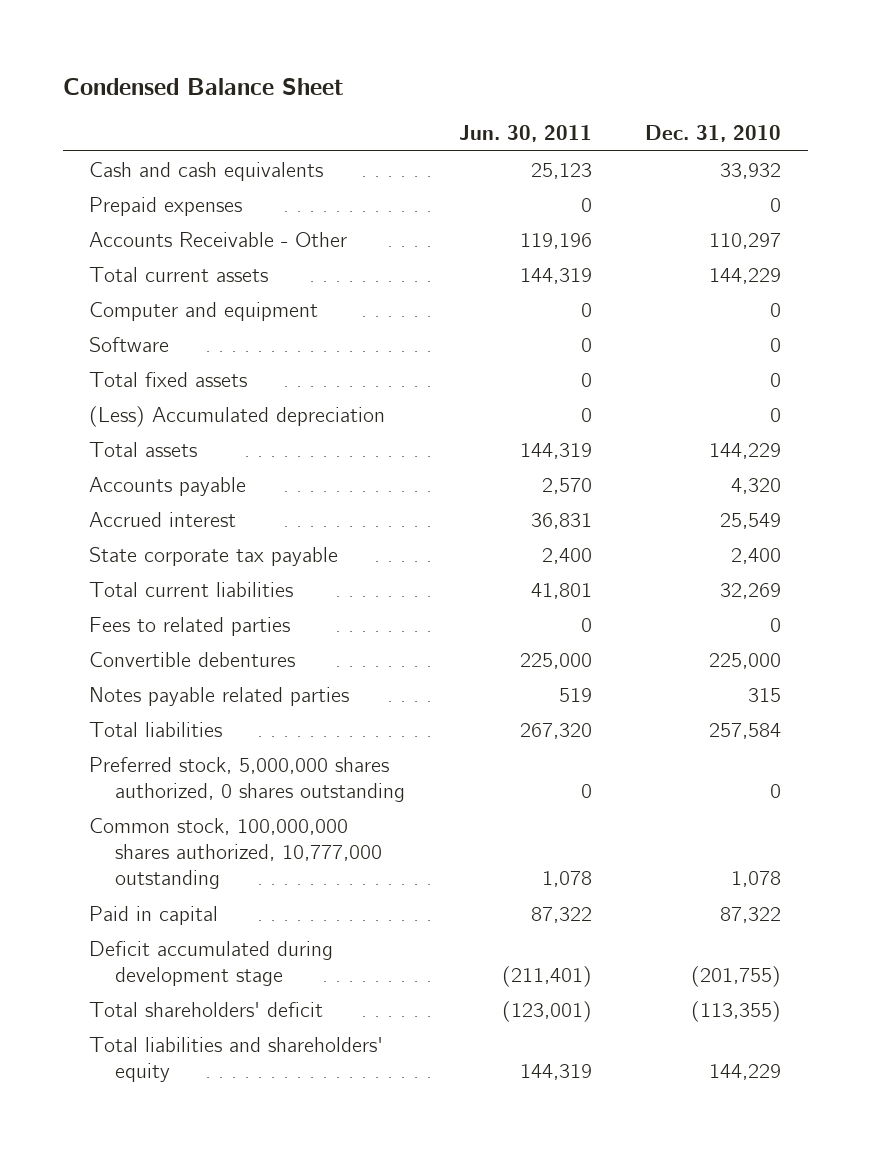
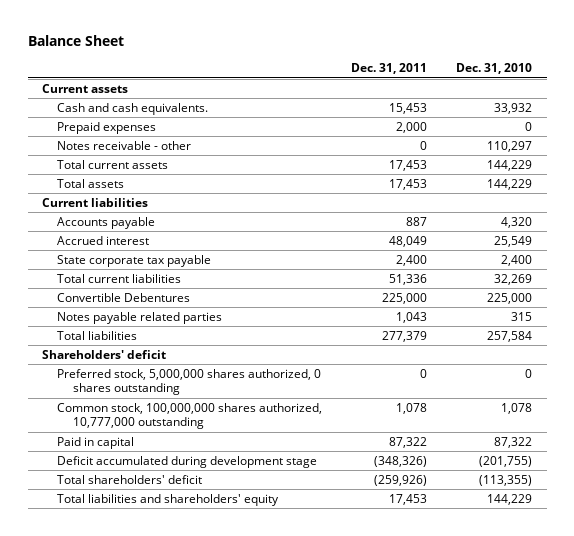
[62,77,344,95] Condensed Balance Sheet -> [27,35,124,47] Balance Sheet
[458,125,592,143] Jun. 30, 2011 -> none
none -> [351,63,428,75] Dec. 31, 2011
none -> [42,83,129,93] Current assets
[89,161,324,181] Cash and cash equivalents -> [57,102,209,115] Cash and cash equivalents.
[89,231,348,247] Accounts Receivable - Other -> [57,140,192,150] Notes receivable - other
[89,301,319,321] Computer and equipment -> none
[89,336,170,352] Software -> none
[89,371,248,387] Total fixed assets -> none
[89,405,386,427] (Less) Accumulated depreciation -> none
none -> [42,197,149,207] Current liabilities
[89,616,291,636] Fees to related parties -> none
[89,651,296,667] Convertible debentures -> [57,292,191,302] Convertible Debentures
none -> [42,349,167,359] Shareholders' deficit

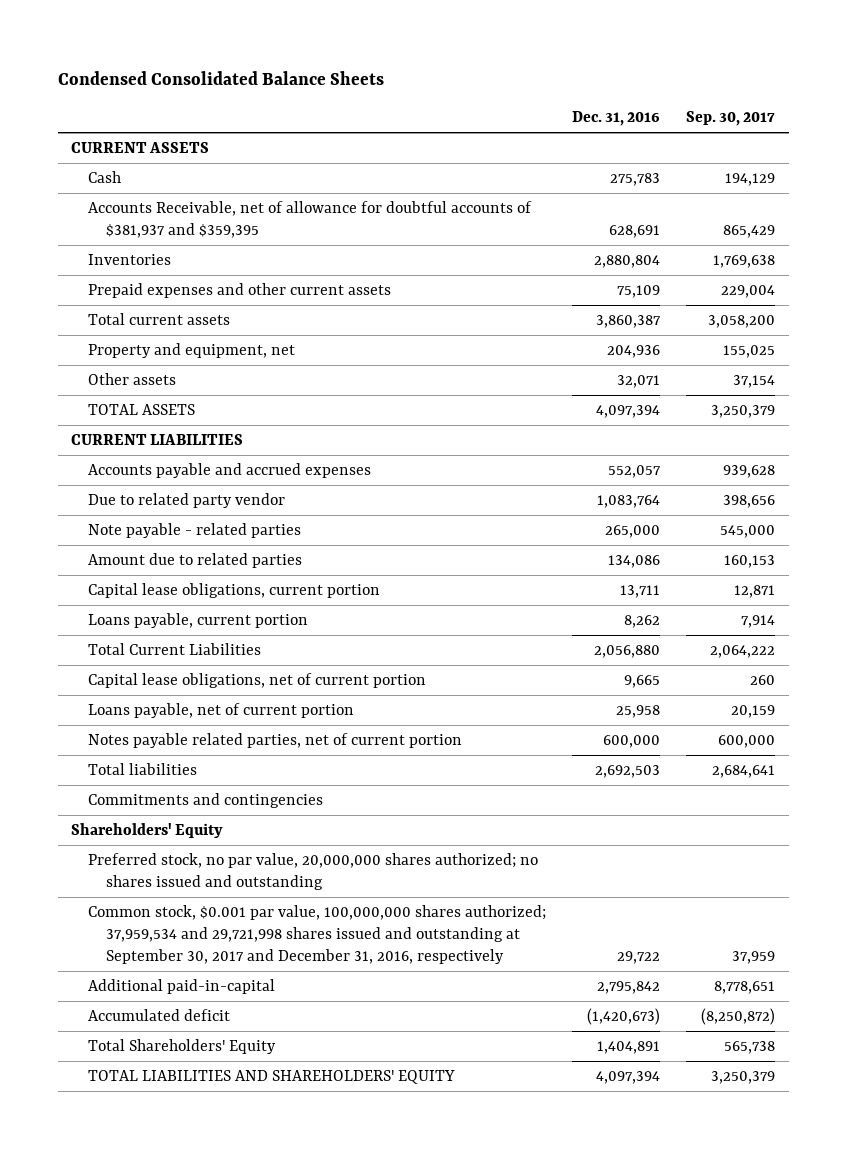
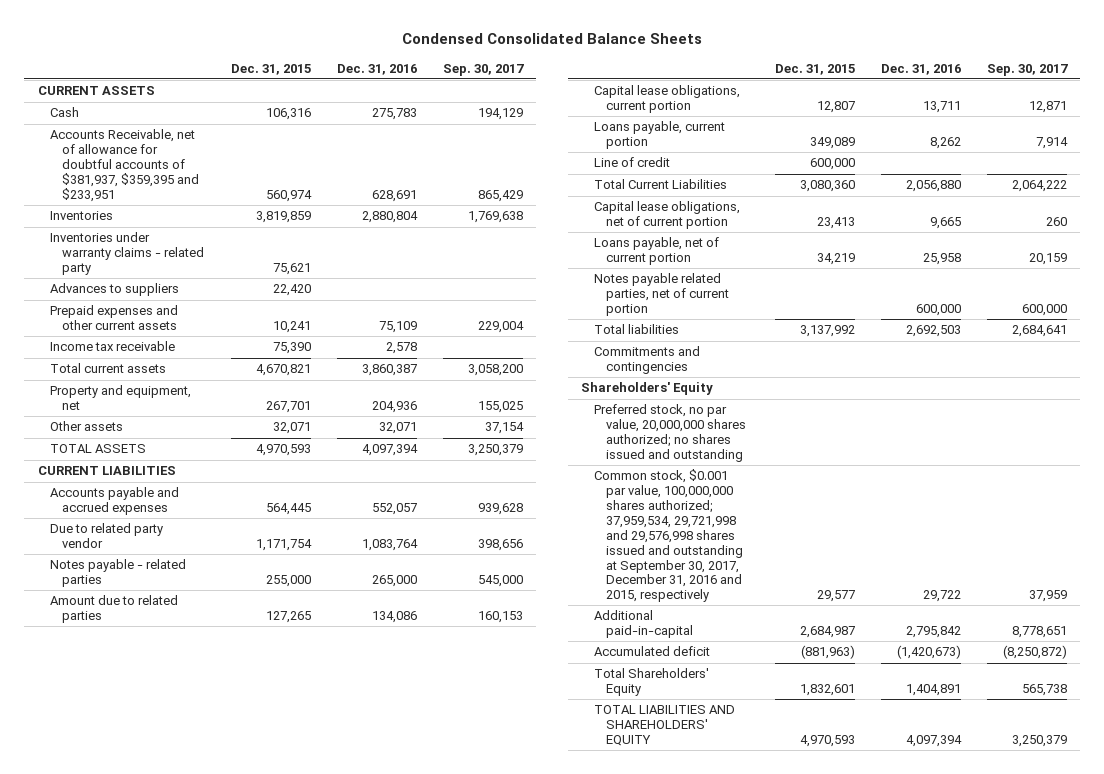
none -> [230,63,311,75] Dec. 31, 2015
[88,200,533,238] Accounts Receivable, net of allowance for doubtful accounts of $381,937 and $359,395 -> [49,129,200,202] Accounts Receivable, net of allowance for doubtful accounts of $381,937, $359,395 and $233,951
none -> [49,232,205,276] Inventories under warranty claims - related party
none -> [49,283,179,297] Advances to suppliers
none -> [49,341,175,352] Income tax receivable
[88,522,302,538] Note payable - related parties -> [49,559,186,588] Notes payable - related parties
none -> [593,157,670,168] Line of credit
[88,904,547,964] Common stock, $0.001 par value, 100,000,000 shares authorized; 37,959,534 and 29,721,998 shares issued and outstanding at September 30, 2017 and December 31, 2016, respectively -> [593,469,744,603] Common stock, $0.001 par value, 100,000,000 shares authorized; 37,959,534, 29,721,998 and 29,576,998 shares issued and outstanding at September 30, 2017, December 31, 2016 and 2015, respectively

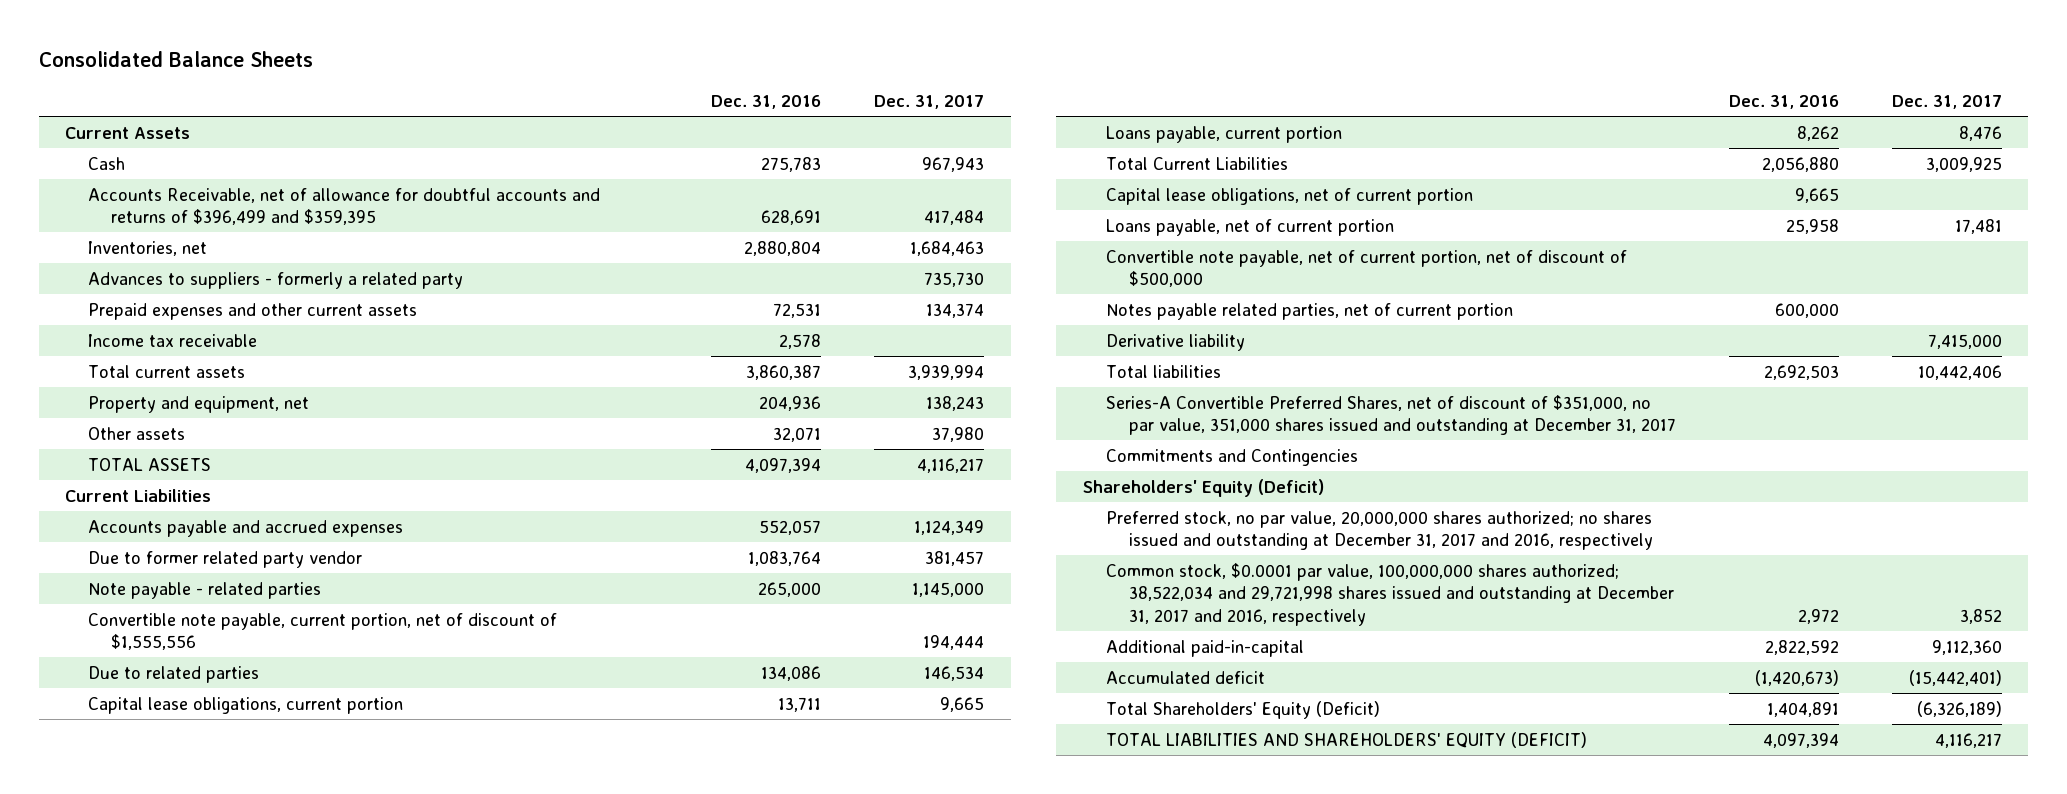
[402,33,703,45] Condensed Consolidated Balance Sheets -> [38,50,313,67] Consolidated Balance Sheets
[230,63,311,75] Dec. 31, 2015 -> none
[443,63,525,76] Sep. 30, 2017 -> none
none -> [874,94,985,109] Dec. 31, 2017
[37,86,155,96] CURRENT ASSETS -> [65,126,191,139] Current Assets
[49,232,205,276] Inventories under warranty claims - related party -> none
[49,129,200,202] Accounts Receivable, net of allowance for doubtful accounts of $381,937, $359,395 and $233,951 -> [88,187,601,226] Accounts Receivable, net of allowance for doubtful accounts and returns of $396,499 and $359,395
[49,211,113,221] Inventories -> [88,240,208,256] Inventories, net
[49,283,179,297] Advances to suppliers -> [88,271,464,289] Advances to suppliers - formerly a related party
[378,321,417,334] 75,109 -> [773,302,822,318] 72,531
[37,466,176,476] CURRENT LIABILITIES -> [65,488,212,502] Current Liabilities
[49,523,163,549] Due to related party vendor -> [88,550,363,568] Due to former related party vendor
[49,559,186,588] Notes payable - related parties -> [88,581,322,599] Note payable - related parties
none -> [88,612,558,651] Convertible note payable, current portion, net of discount of $1,555,556
[49,595,178,624] Amount due to related parties -> [88,665,260,683] Due to related parties
[593,157,670,168] Line of credit -> none
none -> [1105,249,1627,288] Convertible note payable, net of current portion, net of discount of $500,000
none -> [1105,333,1245,351] Derivative liability
none -> [1105,394,1677,436] Series-A Convertible Preferred Shares, net of discount of $351,000, no par value, 351,000 shares issued and outstanding at December 31, 2017
[593,346,700,375] Commitments and contingencies -> [1105,448,1358,466] Commitments and Contingencies
[581,382,714,396] Shareholders' Equity -> [1082,478,1324,497] Shareholders' Equity (Deficit)
[593,404,747,462] Preferred stock, no par value, 20,000,000 shares authorized; no shares issued and outstanding -> [1105,510,1654,551] Preferred stock, no par value, 20,000,000 shares authorized; no shares issued and outstanding at December 31, 2017 and 2016, respectively
[593,469,744,603] Common stock, $0.001 par value, 100,000,000 shares authorized; 37,959,534, 29,721,998 and 29,576,998 shares issued and outstanding at September 30, 2017, December 31, 2016 and 2015, respectively -> [1105,562,1675,626] Common stock, $0.0001 par value, 100,000,000 shares authorized; 38,522,034 and 29,721,998 shares issued and outstanding at December 31, 2017 and 2016, respectively
[922,590,961,603] 29,722 -> [1797,608,1839,624] 2,972
[905,626,961,639] 2,795,842 -> [1764,639,1839,655] 2,822,592
[593,668,709,697] Total Shareholders' Equity -> [1105,700,1380,719] Total Shareholders' Equity (Deficit)
[593,705,735,747] TOTAL LIABILITIES AND SHAREHOLDERS' EQUITY -> [1105,731,1587,748] TOTAL LIABILITIES AND SHAREHOLDERS' EQUITY (DEFICIT)

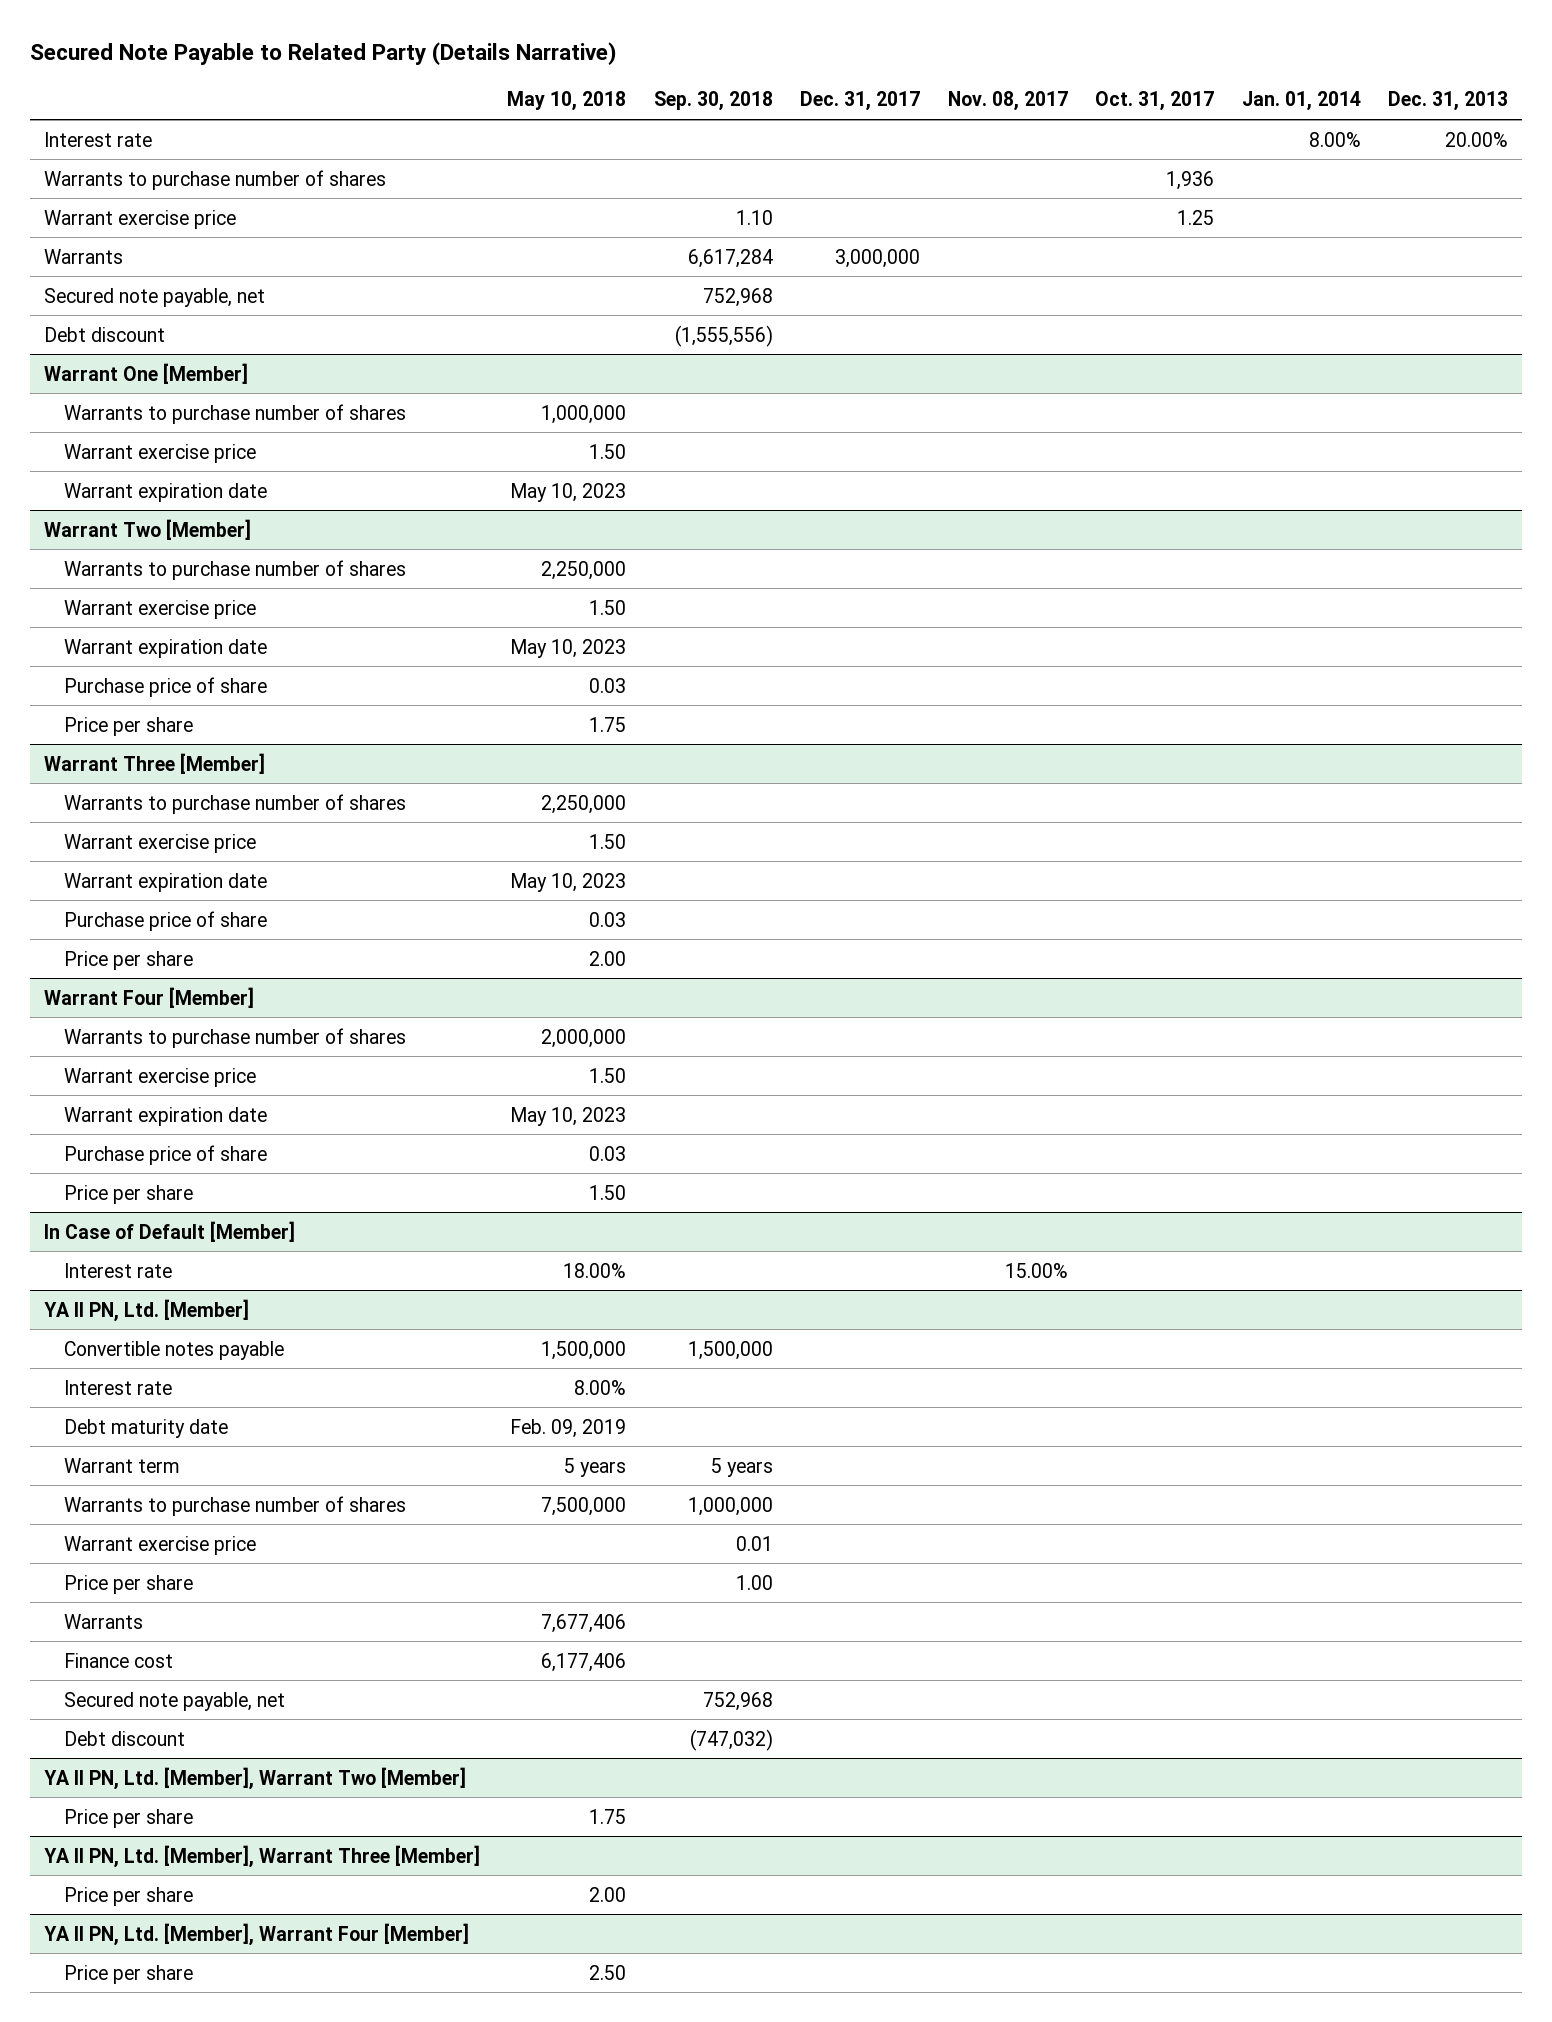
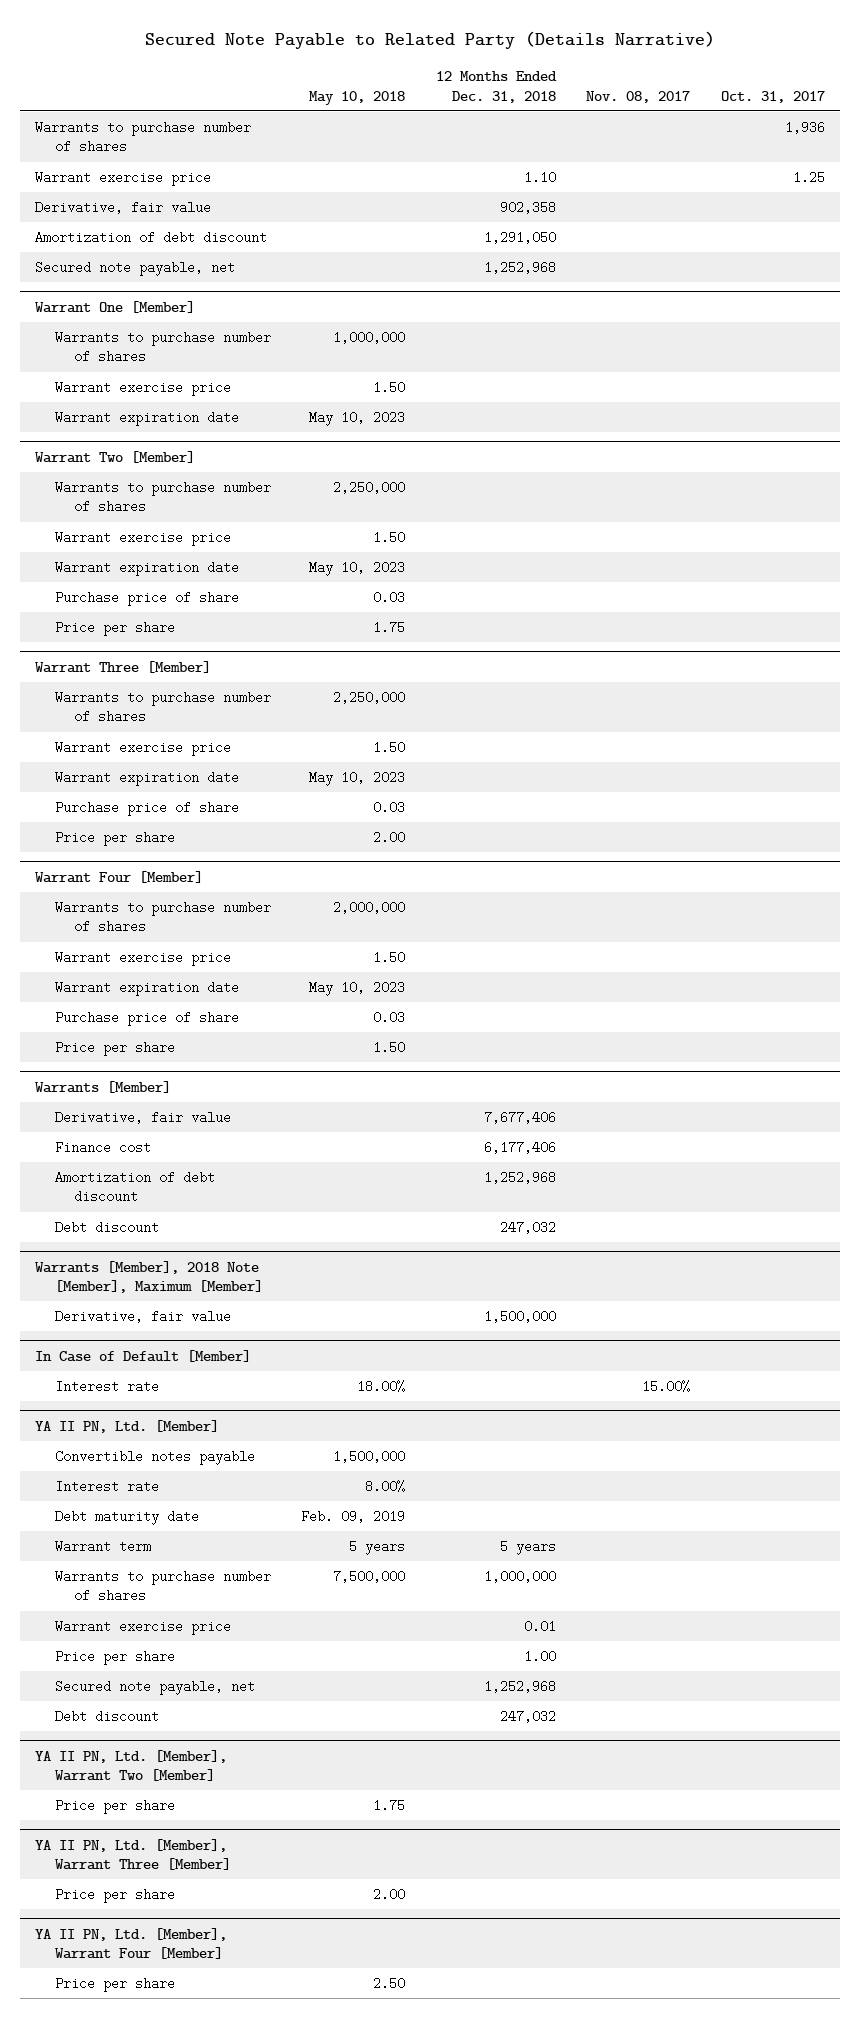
[653,91,773,112] Sep. 30, 2018 -> none
[800,91,921,112] Dec. 31, 2017 -> none
[1241,91,1361,112] Jan. 01, 2014 -> none
[1388,91,1509,112] Dec. 31, 2013 -> none
none -> [435,71,557,103] 12 Months Ended Dec. 31, 2018
[43,131,152,147] Interest rate -> none
[43,248,123,264] Warrants -> none
none -> [35,200,212,214] Derivative, fair value
none -> [35,230,268,244] Amortization of debt discount
[43,326,165,342] Debt discount -> none
none -> [35,1080,172,1093] Warrants [Member]
none -> [54,1110,231,1124] Derivative, fair value
none -> [54,1140,151,1154] Finance cost
none -> [54,1170,215,1204] Amortization of debt discount
none -> [54,1220,159,1234] Debt discount
none -> [35,1260,263,1294] Warrants [Member], 2018 Note [Member], Maximum [Member]
none -> [54,1309,231,1323] Derivative, fair value
[64,1613,144,1629] Warrants -> none
[64,1652,174,1668] Finance cost -> none

